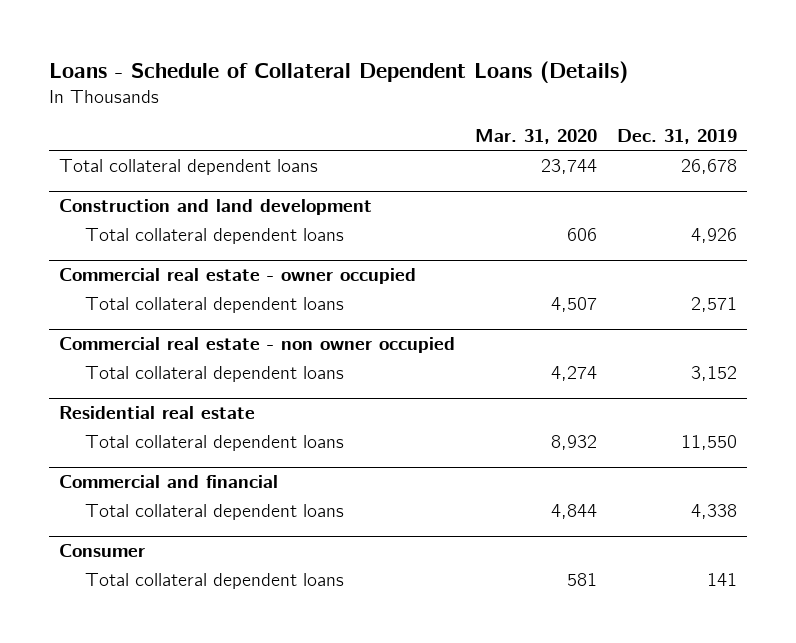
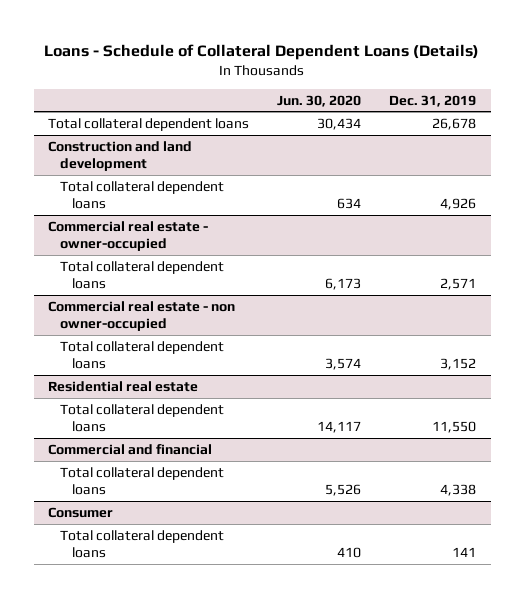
[474,129,597,145] Mar. 31, 2020 -> none
none -> [277,94,362,107] Jun. 30, 2020
[58,268,416,285] Commercial real estate - owner occupied -> [48,220,209,251] Commercial real estate - owner-occupied
[58,337,455,354] Commercial real estate - non owner occupied -> [48,300,236,331] Commercial real estate - non owner-occupied

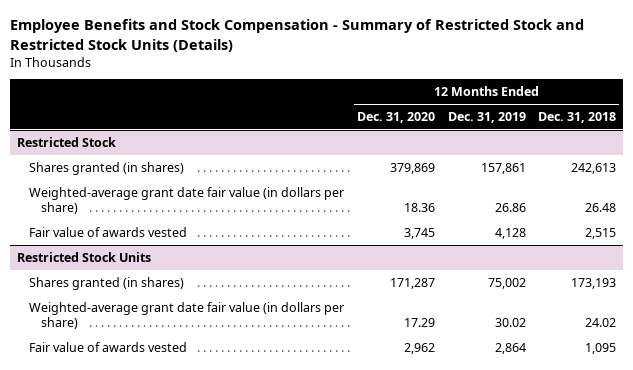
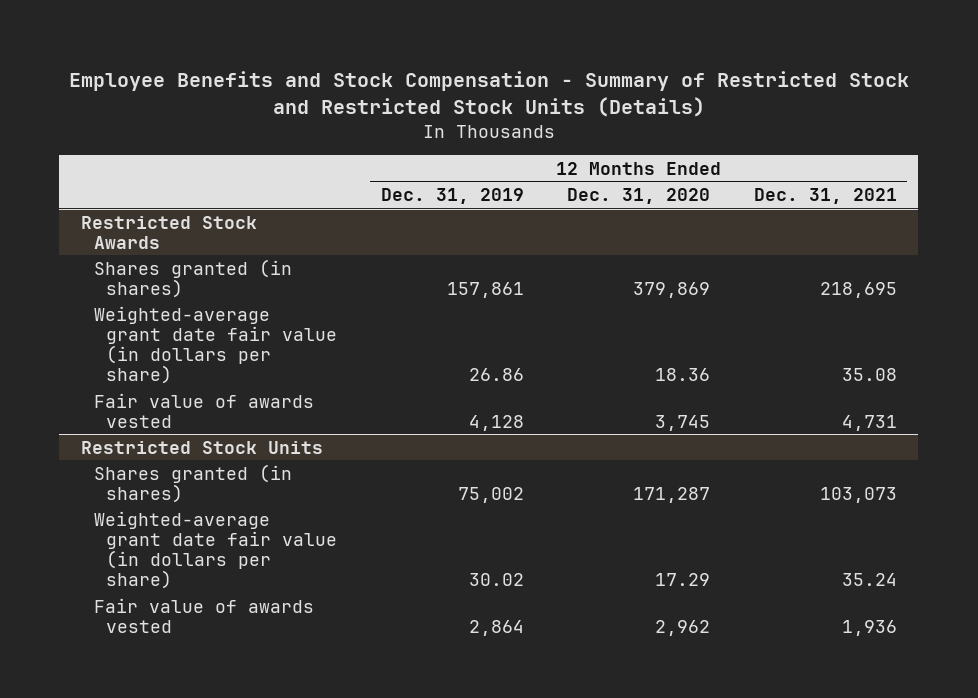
[538,111,617,123] Dec. 31, 2018 -> none
none -> [753,188,897,205] Dec. 31, 2021
[16,136,116,147] Restricted Stock -> [81,215,258,249] Restricted Stock Awards

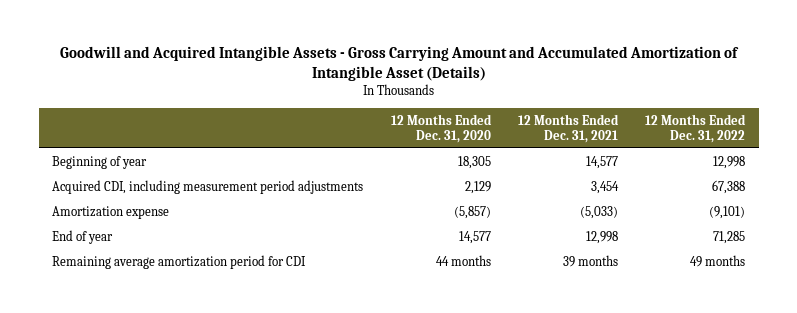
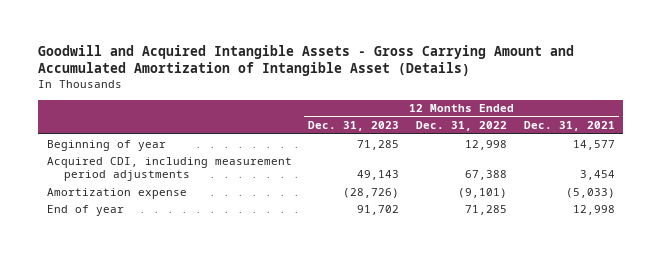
[390,113,492,143] 12 Months Ended Dec. 31, 2020 -> none
none -> [308,121,400,132] Dec. 31, 2023
[52,254,307,269] Remaining average amortization period for CDI -> none

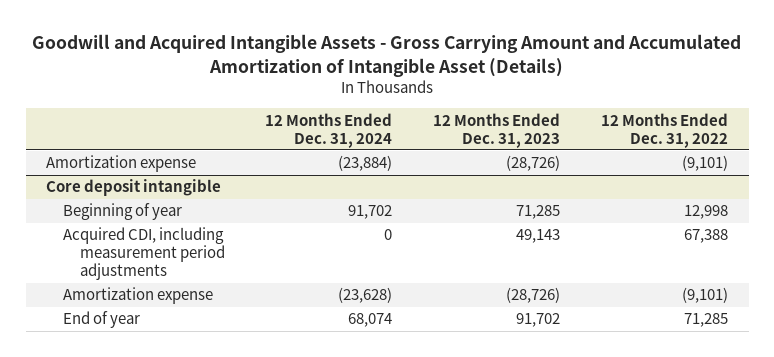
[523,121,615,132] Dec. 31, 2021 -> none
none -> [265,112,393,148] 12 Months Ended Dec. 31, 2024
none -> [46,155,197,173] Amortization expense
none -> [46,179,222,197] Core deposit intangible

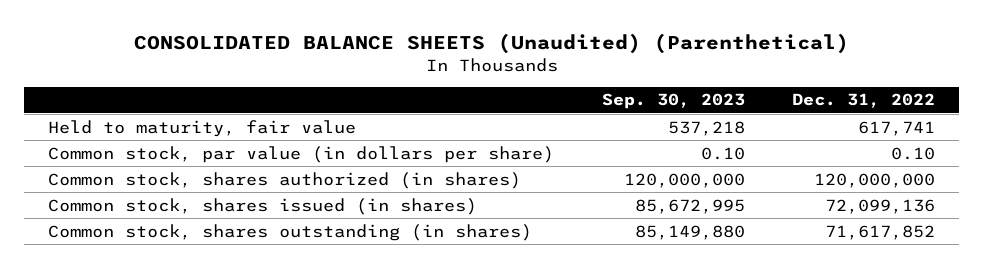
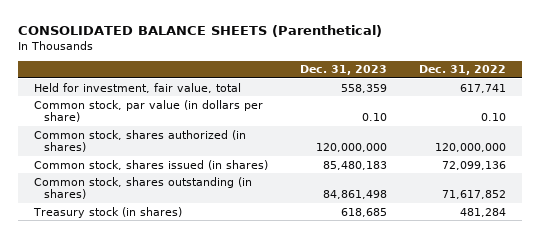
[133,33,849,55] CONSOLIDATED BALANCE SHEETS (Unaudited) (Parenthetical) -> [17,24,382,37] CONSOLIDATED BALANCE SHEETS (Parenthetical)
[601,93,745,110] Sep. 30, 2023 -> none
none -> [300,65,388,76] Dec. 31, 2023
[48,119,357,137] Held to maturity, fair value -> [33,82,241,93] Held for investment, fair value, total
none -> [32,206,182,218] Treasury stock (in shares)

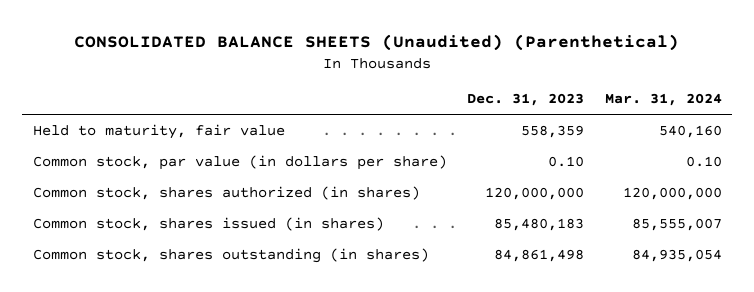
[17,24,382,37] CONSOLIDATED BALANCE SHEETS (Parenthetical) -> [74,33,680,51] CONSOLIDATED BALANCE SHEETS (Unaudited) (Parenthetical)
[419,65,507,76] Dec. 31, 2022 -> none
none -> [604,93,722,107] Mar. 31, 2024
[33,82,241,93] Held for investment, fair value, total -> [32,123,285,139] Held to maturity, fair value
[32,206,182,218] Treasury stock (in shares) -> none

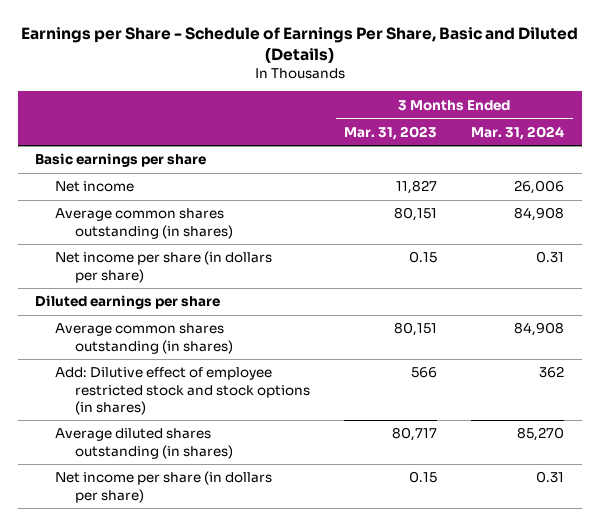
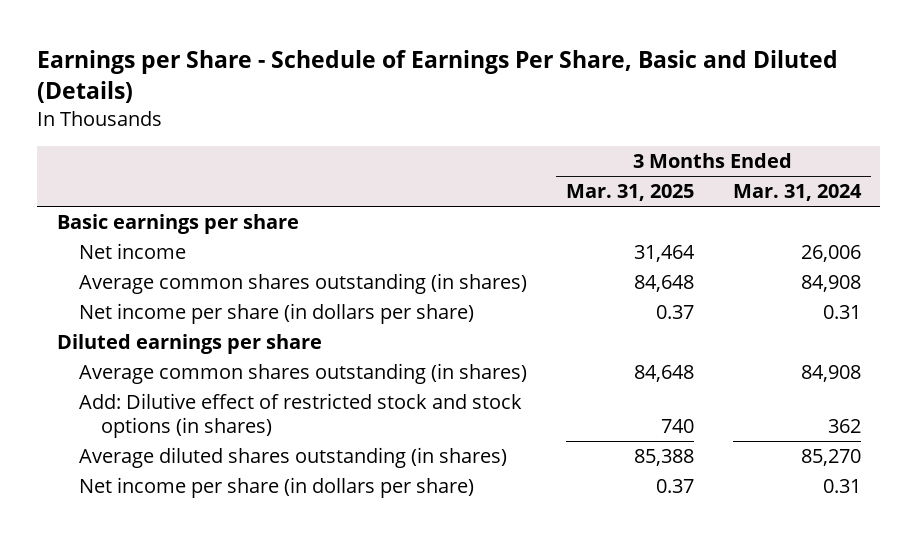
[344,125,438,140] Mar. 31, 2023 -> none
none -> [565,184,694,202] Mar. 31, 2025
[54,367,310,415] Add: Dilutive effect of employee restricted stock and stock options (in shares) -> [78,393,522,438] Add: Dilutive effect of restricted stock and stock options (in shares)

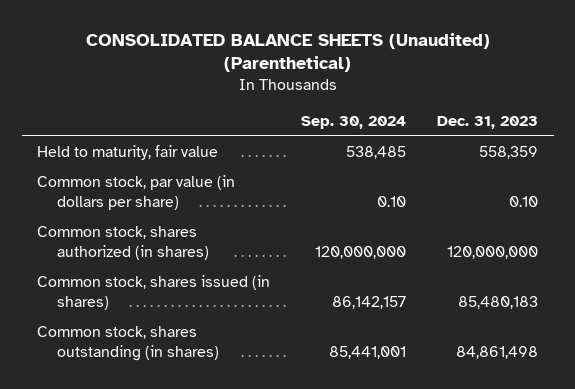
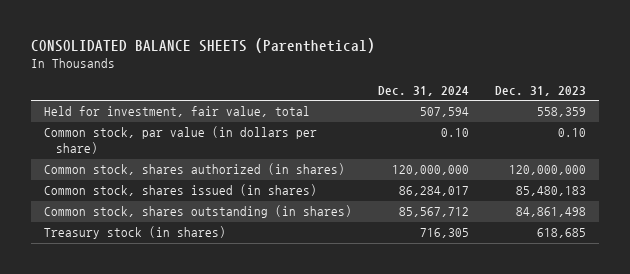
[85,32,490,73] CONSOLIDATED BALANCE SHEETS (Unaudited) (Parenthetical) -> [30,38,375,54] CONSOLIDATED BALANCE SHEETS (Parenthetical)
[301,115,407,129] Sep. 30, 2024 -> none
none -> [377,86,469,97] Dec. 31, 2024
[37,145,219,161] Held to maturity, fair value -> [43,106,310,118] Held for investment, fair value, total
none -> [43,226,226,240] Treasury stock (in shares)

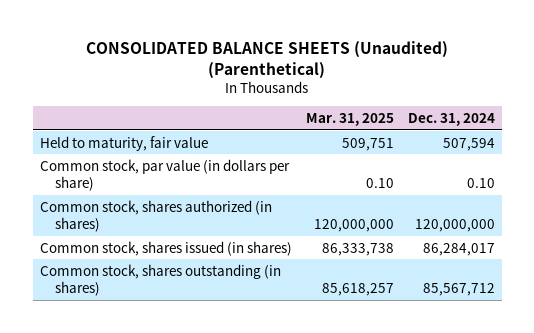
[30,38,375,54] CONSOLIDATED BALANCE SHEETS (Parenthetical) -> [86,40,449,79] CONSOLIDATED BALANCE SHEETS (Unaudited) (Parenthetical)
[494,86,586,97] Dec. 31, 2023 -> none
none -> [305,112,394,126] Mar. 31, 2025
[43,106,310,118] Held for investment, fair value, total -> [39,135,208,151] Held to maturity, fair value
[43,226,226,240] Treasury stock (in shares) -> none

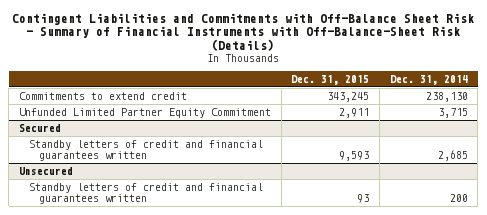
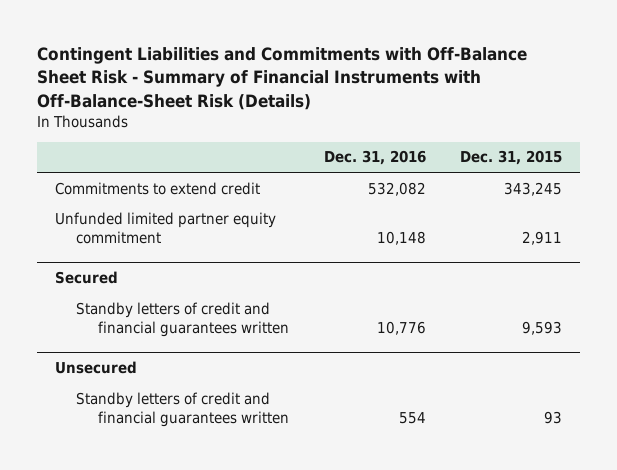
[389,74,468,85] Dec. 31, 2014 -> none
none -> [323,150,426,166] Dec. 31, 2016
[18,108,271,119] Unfunded Limited Partner Equity Commitment -> [54,211,276,245] Unfunded limited partner equity commitment

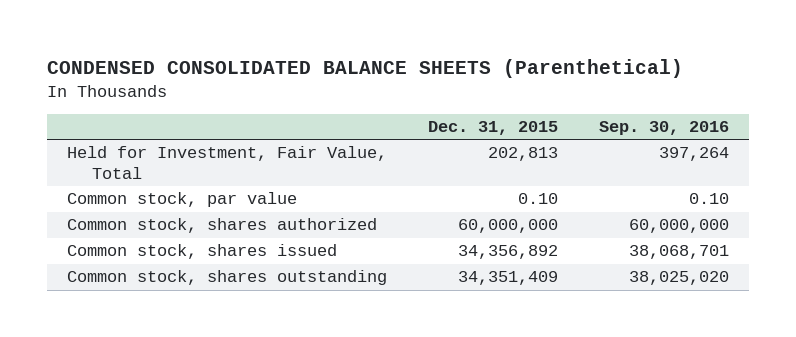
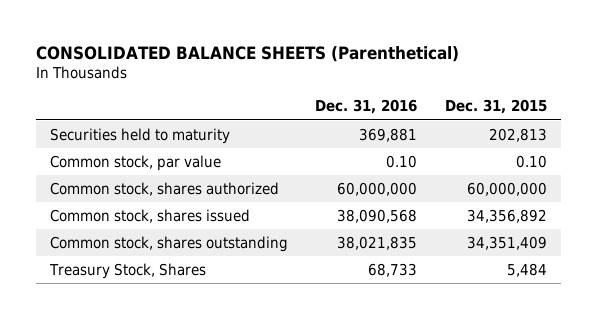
[47,58,684,78] CONDENSED CONSOLIDATED BALANCE SHEETS (Parenthetical) -> [36,45,460,62] CONSOLIDATED BALANCE SHEETS (Parenthetical)
[598,121,729,136] Sep. 30, 2016 -> none
none -> [315,99,418,115] Dec. 31, 2016
[67,146,388,180] Held for Investment, Fair Value, Total -> [49,127,230,144] Securities held to maturity
none -> [48,262,206,279] Treasury Stock, Shares

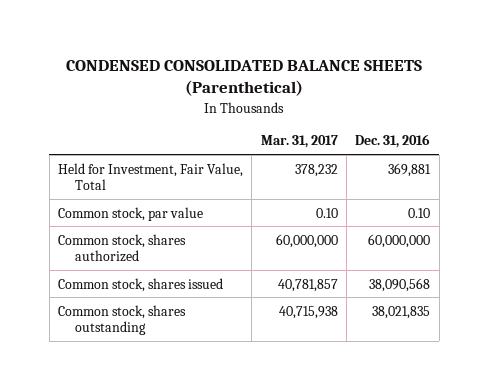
[36,45,460,62] CONSOLIDATED BALANCE SHEETS (Parenthetical) -> [66,60,423,97] CONDENSED CONSOLIDATED BALANCE SHEETS (Parenthetical)
[444,99,547,115] Dec. 31, 2015 -> none
none -> [260,135,338,149] Mar. 31, 2017
[49,127,230,144] Securities held to maturity -> [58,162,244,191] Held for Investment, Fair Value, Total
[48,262,206,279] Treasury Stock, Shares -> none

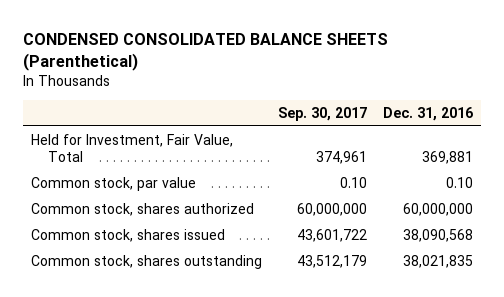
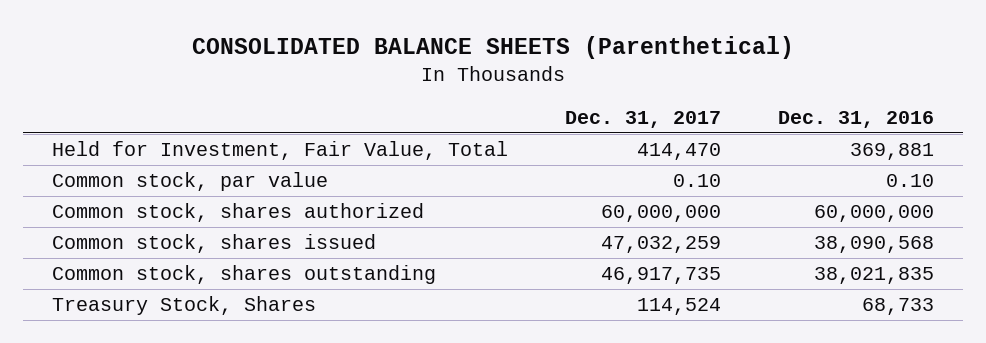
[23,33,389,72] CONDENSED CONSOLIDATED BALANCE SHEETS (Parenthetical) -> [192,36,795,60] CONSOLIDATED BALANCE SHEETS (Parenthetical)
[278,107,368,122] Sep. 30, 2017 -> none
none -> [565,110,722,128] Dec. 31, 2017
none -> [51,296,316,316] Treasury Stock, Shares

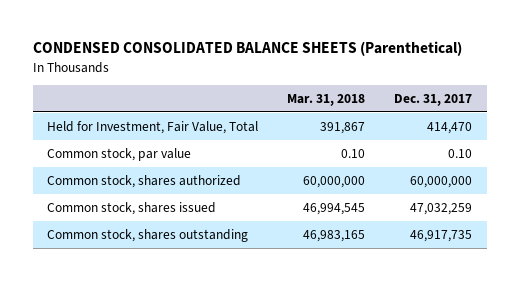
[192,36,795,60] CONSOLIDATED BALANCE SHEETS (Parenthetical) -> [32,41,462,57] CONDENSED CONSOLIDATED BALANCE SHEETS (Parenthetical)
[778,110,935,128] Dec. 31, 2016 -> none
none -> [287,93,366,106] Mar. 31, 2018
[51,296,316,316] Treasury Stock, Shares -> none

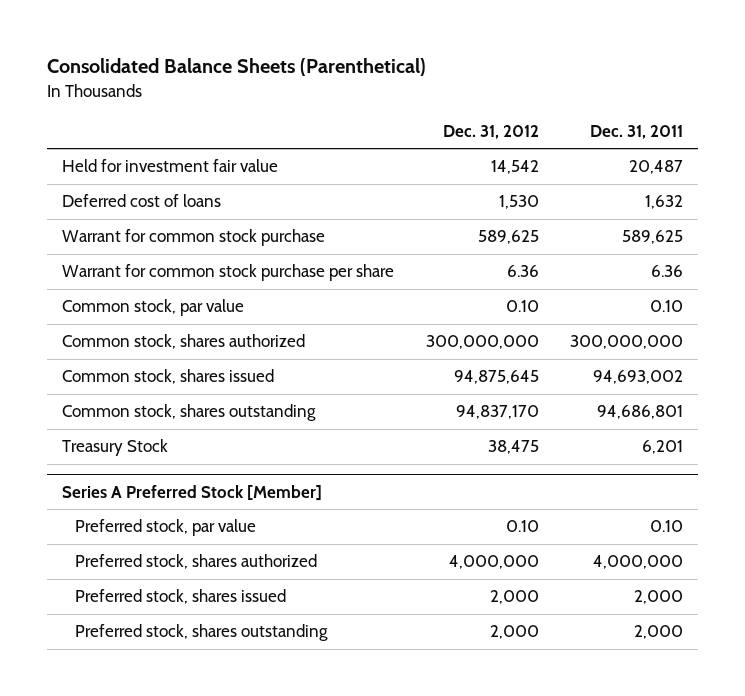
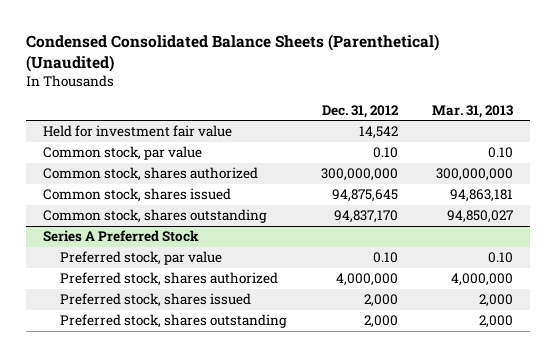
[46,58,426,77] Consolidated Balance Sheets (Parenthetical) -> [25,33,439,72] Condensed Consolidated Balance Sheets (Parenthetical) (Unaudited)
[589,125,683,140] Dec. 31, 2011 -> none
none -> [432,104,514,118] Mar. 31, 2013
[62,194,222,208] Deferred cost of loans -> none
[62,229,326,247] Warrant for common stock purchase -> none
[62,264,395,282] Warrant for common stock purchase per share -> none
[62,439,169,457] Treasury Stock -> none
[62,485,323,502] Series A Preferred Stock [Member] -> [43,230,200,243] Series A Preferred Stock

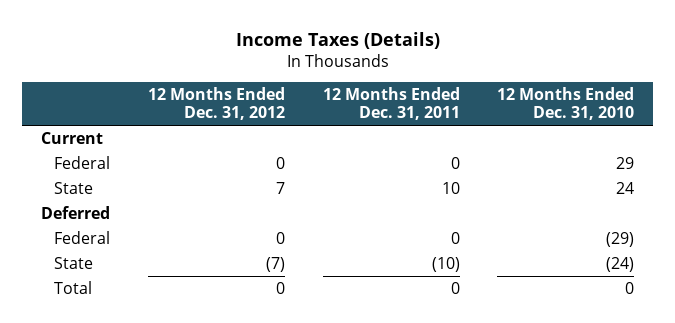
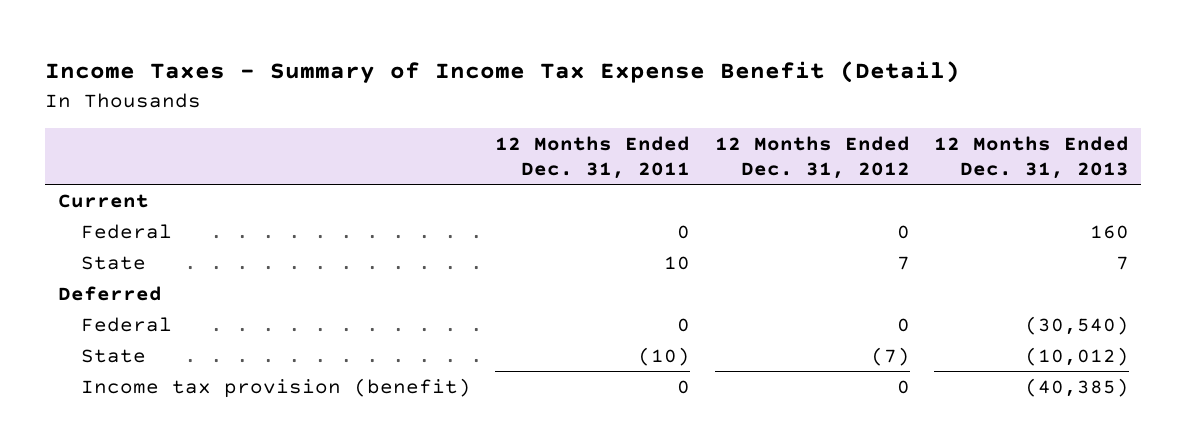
[235,31,440,49] Income Taxes (Details) -> [45,61,961,84] Income Taxes - Summary of Income Tax Expense Benefit (Detail)
[497,86,635,121] 12 Months Ended Dec. 31, 2010 -> none
none -> [933,135,1129,180] 12 Months Ended Dec. 31, 2013
[54,280,93,294] Total -> none
none -> [80,377,471,398] Income tax provision (benefit)

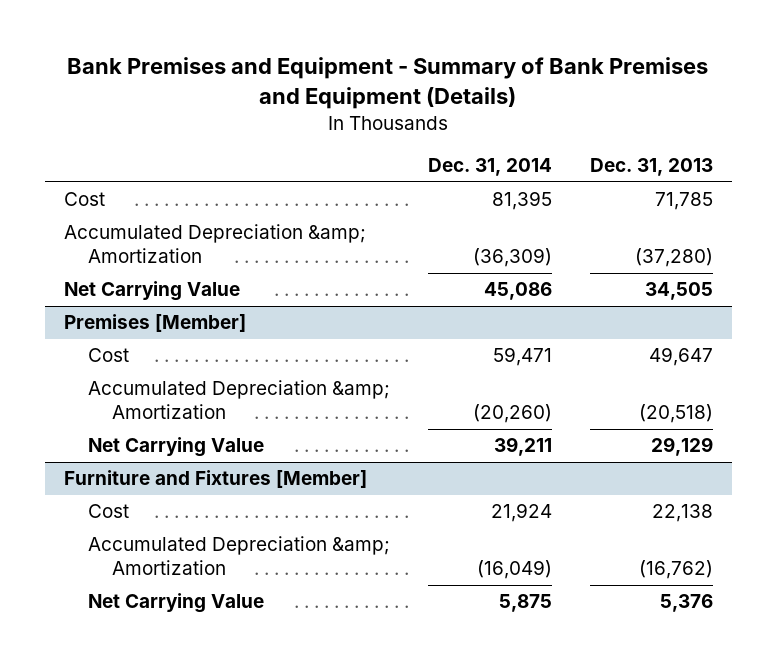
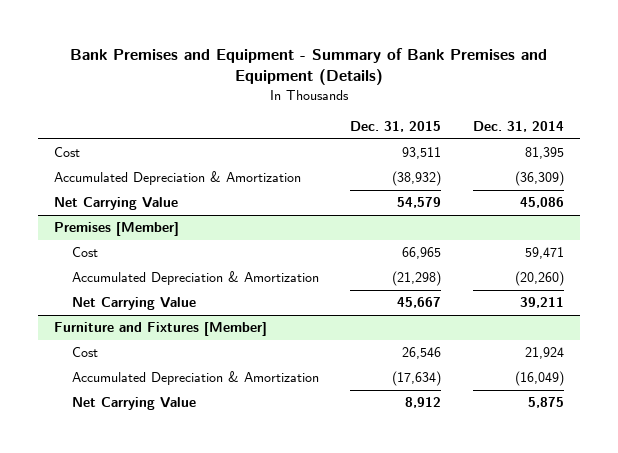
[589,158,713,177] Dec. 31, 2013 -> none
none -> [350,121,442,133] Dec. 31, 2015
[63,224,366,264] Accumulated Depreciation &amp; Amortization -> [54,171,302,186] Accumulated Depreciation & Amortization
[87,380,390,420] Accumulated Depreciation &amp; Amortization -> [71,271,319,286] Accumulated Depreciation & Amortization
[87,536,390,576] Accumulated Depreciation &amp; Amortization -> [71,371,319,386] Accumulated Depreciation & Amortization

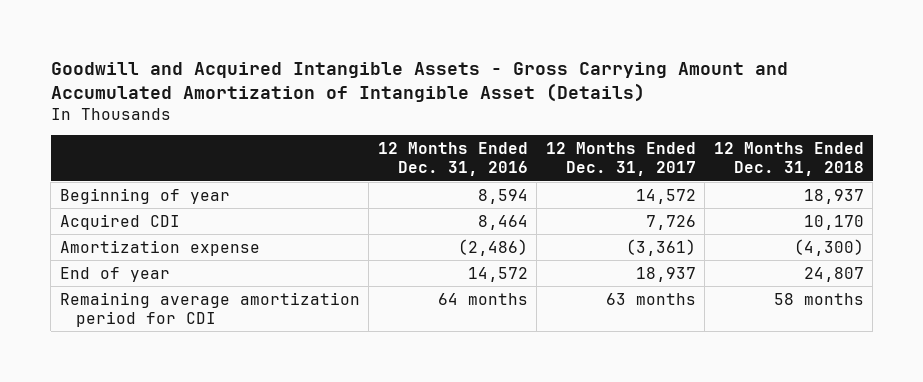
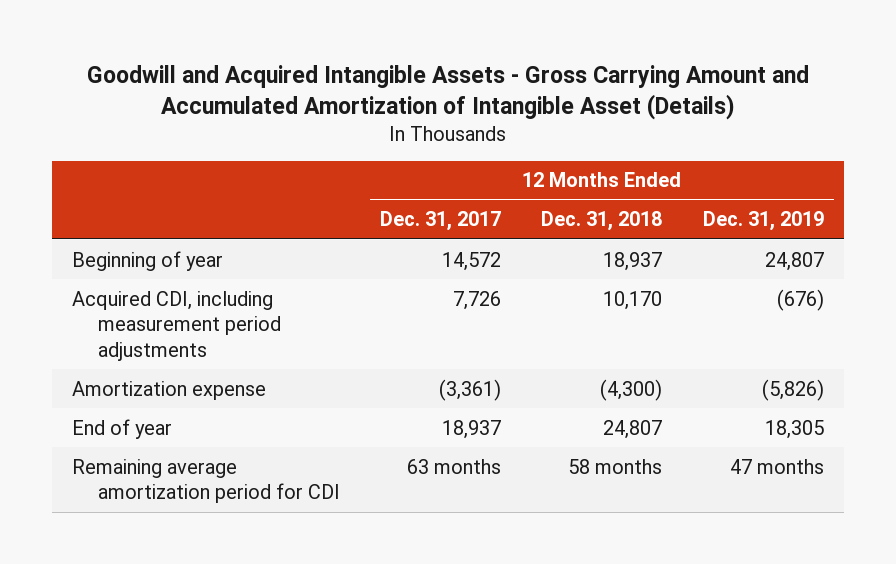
[377,142,528,177] 12 Months Ended Dec. 31, 2016 -> none
none -> [702,211,824,232] Dec. 31, 2019
[59,213,180,230] Acquired CDI -> [72,290,281,362] Acquired CDI, including measurement period adjustments

